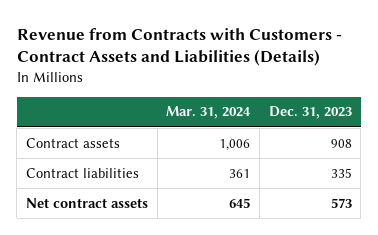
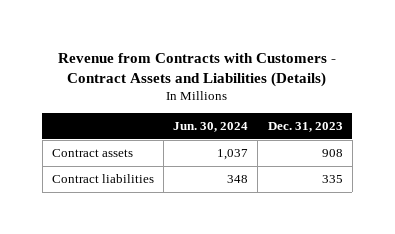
[166,106,252,120] Mar. 31, 2024 -> none
none -> [173,122,249,133] Jun. 30, 2024
[25,197,148,208] Net contract assets -> none

